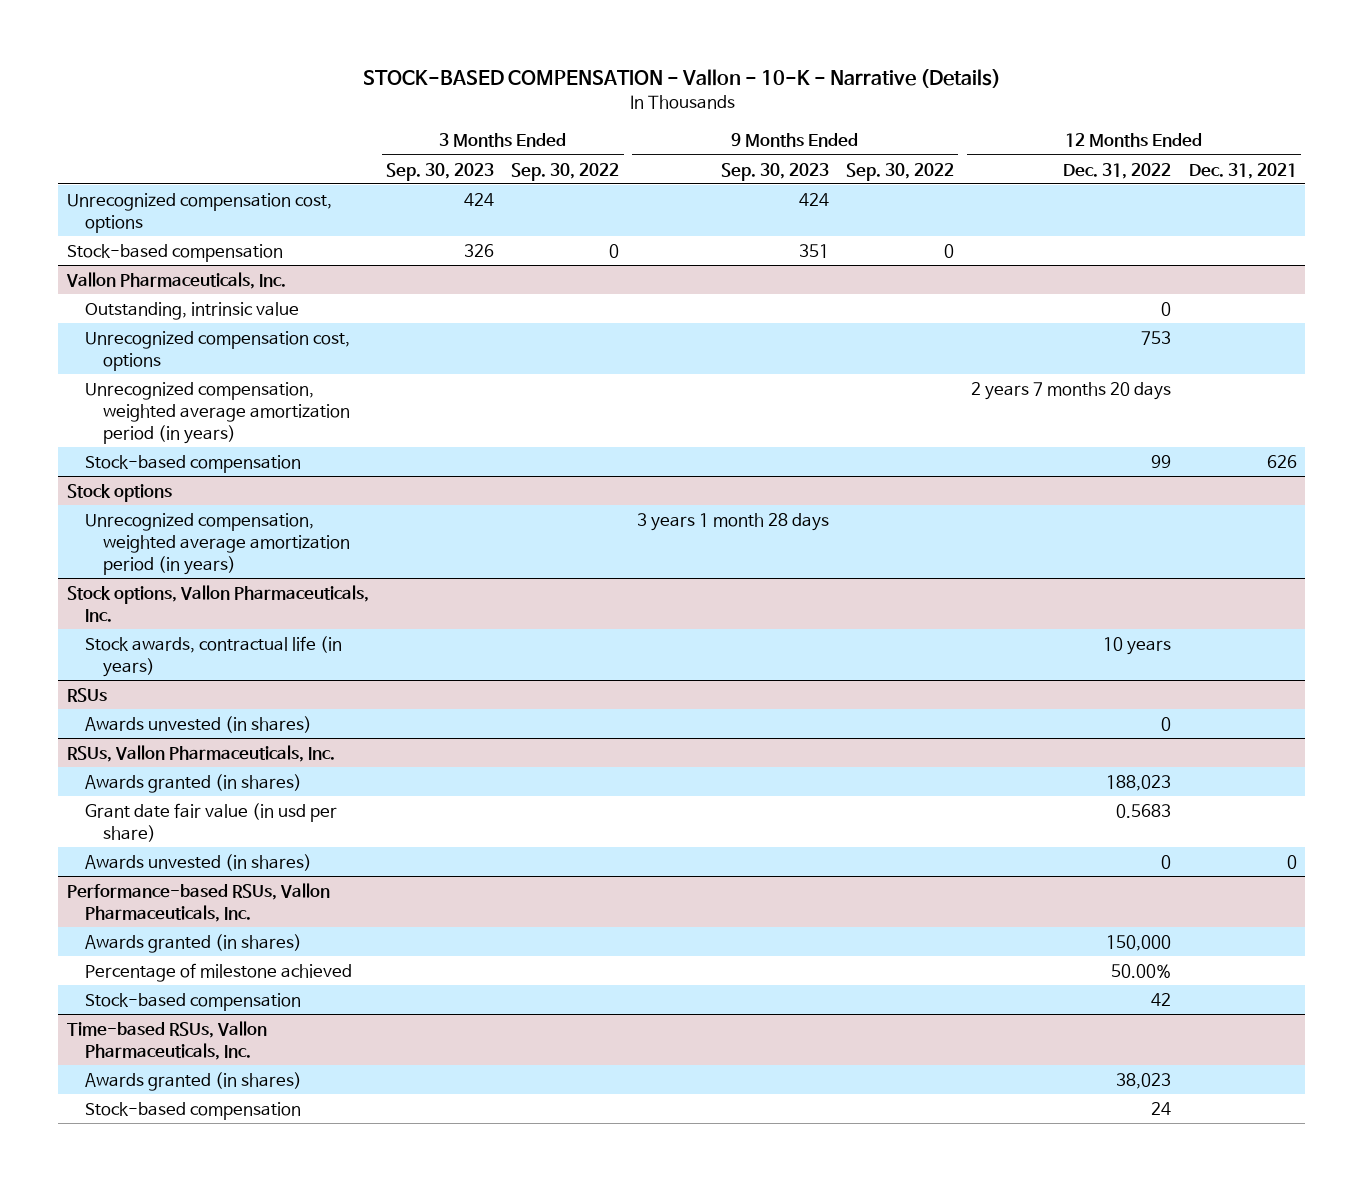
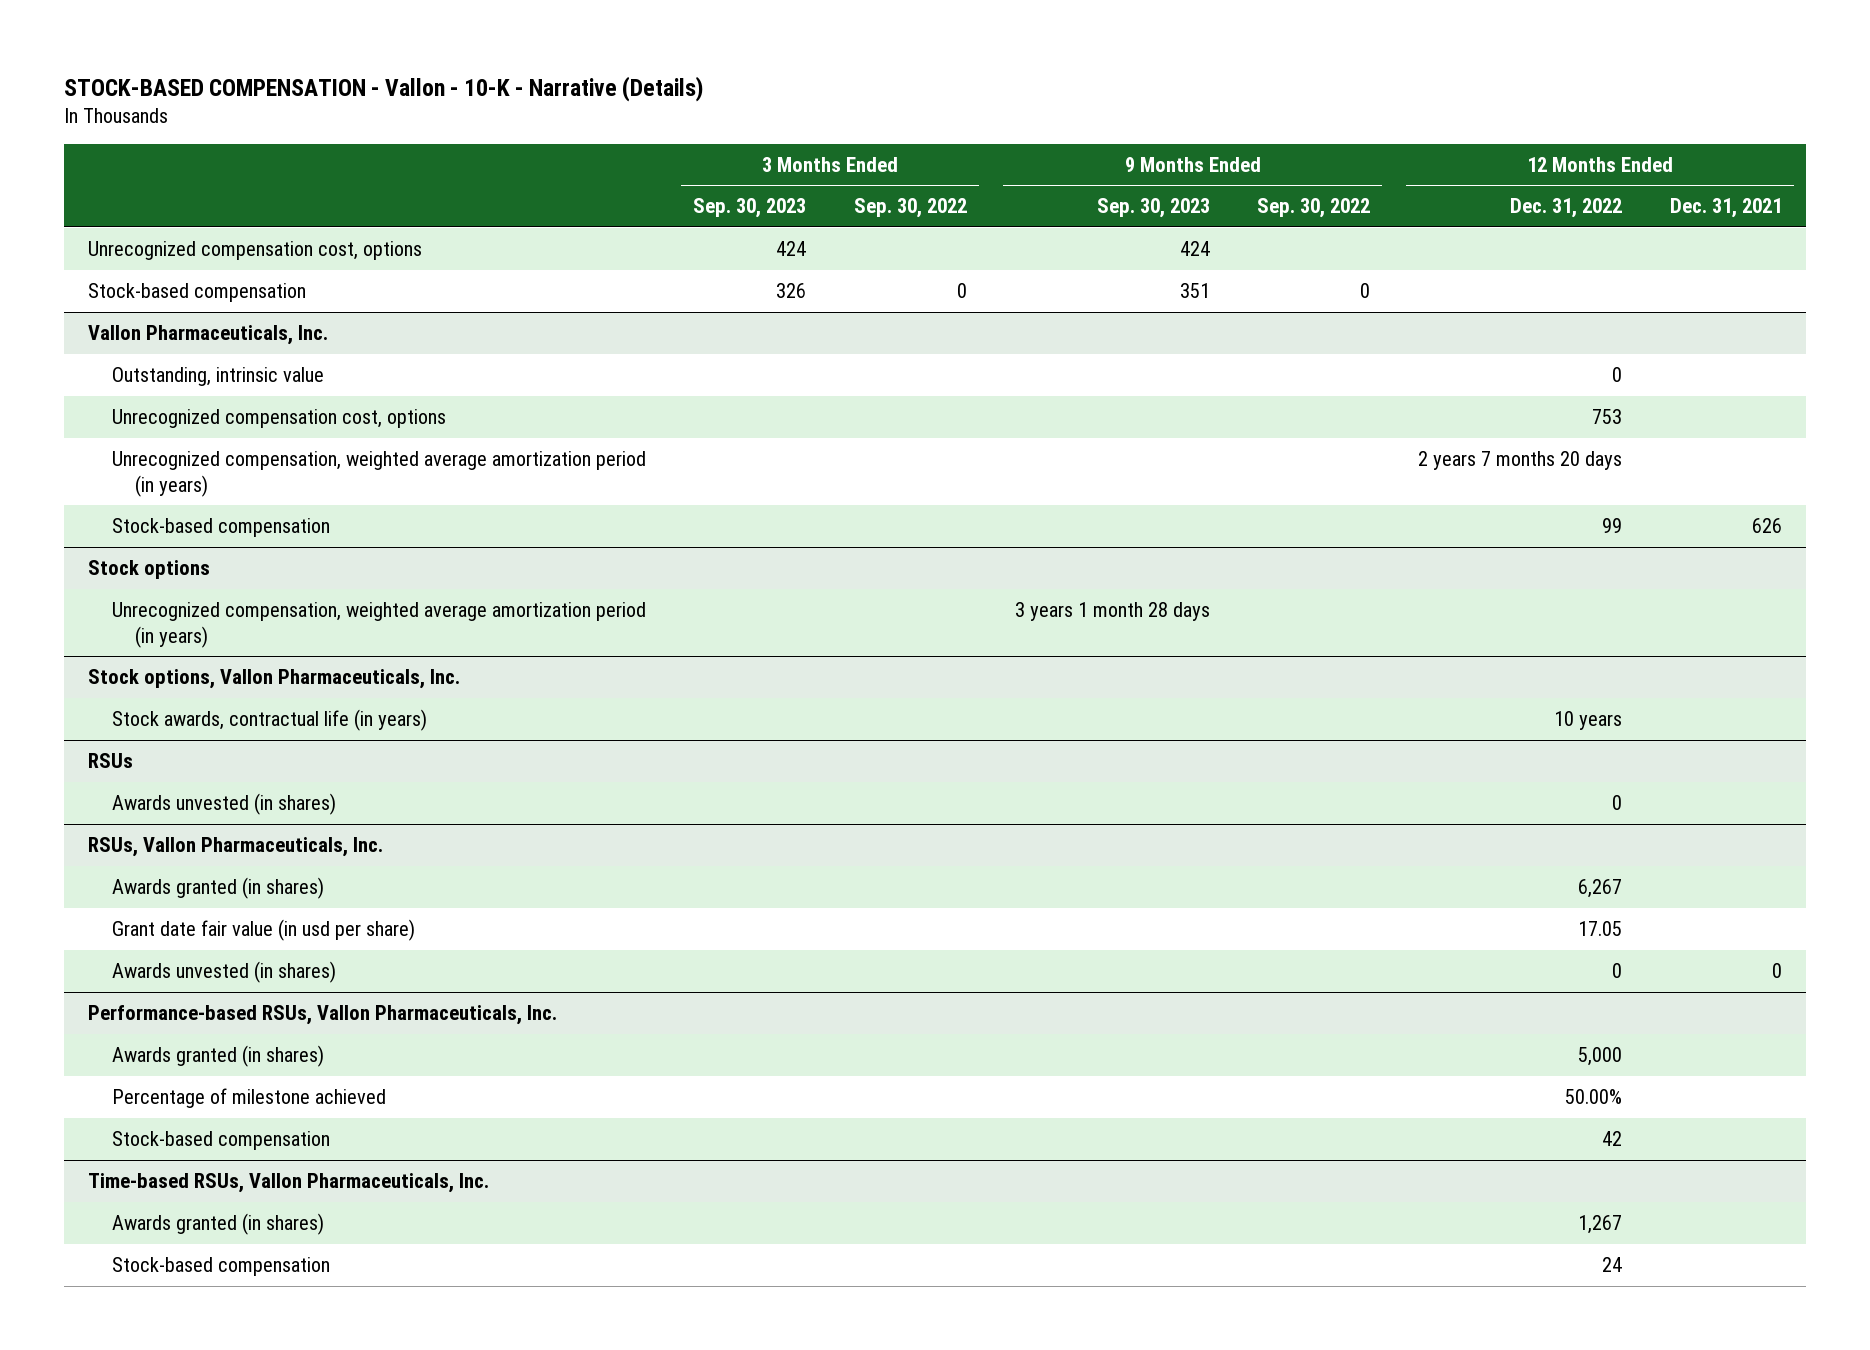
[1106,774,1172,791] 188,023 -> [1578,878,1623,898] 6,267
[1116,803,1172,818] 0.5683 -> [1578,920,1623,936] 17.05
[1106,934,1172,951] 150,000 -> [1578,1046,1623,1066] 5,000
[1116,1072,1172,1089] 38,023 -> [1578,1214,1623,1234] 1,267

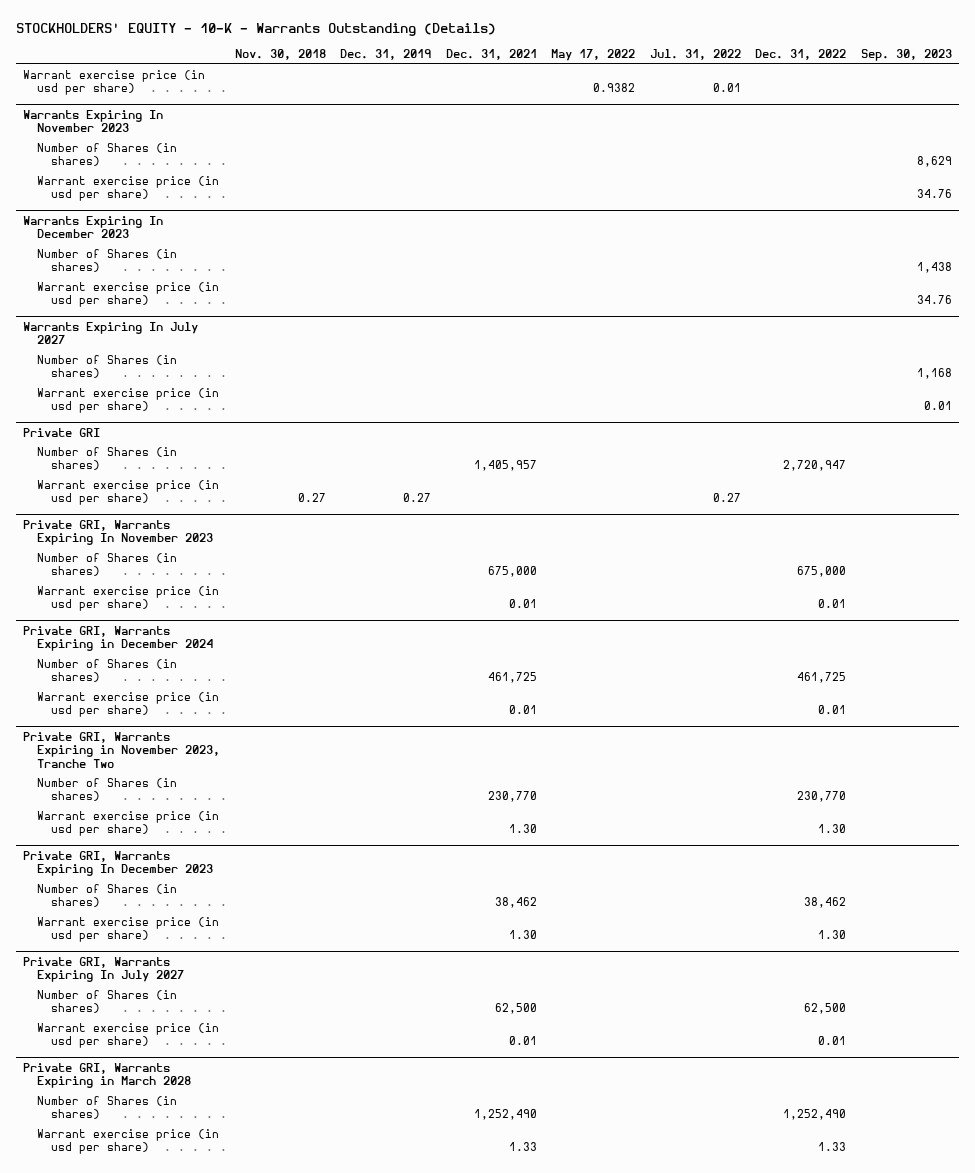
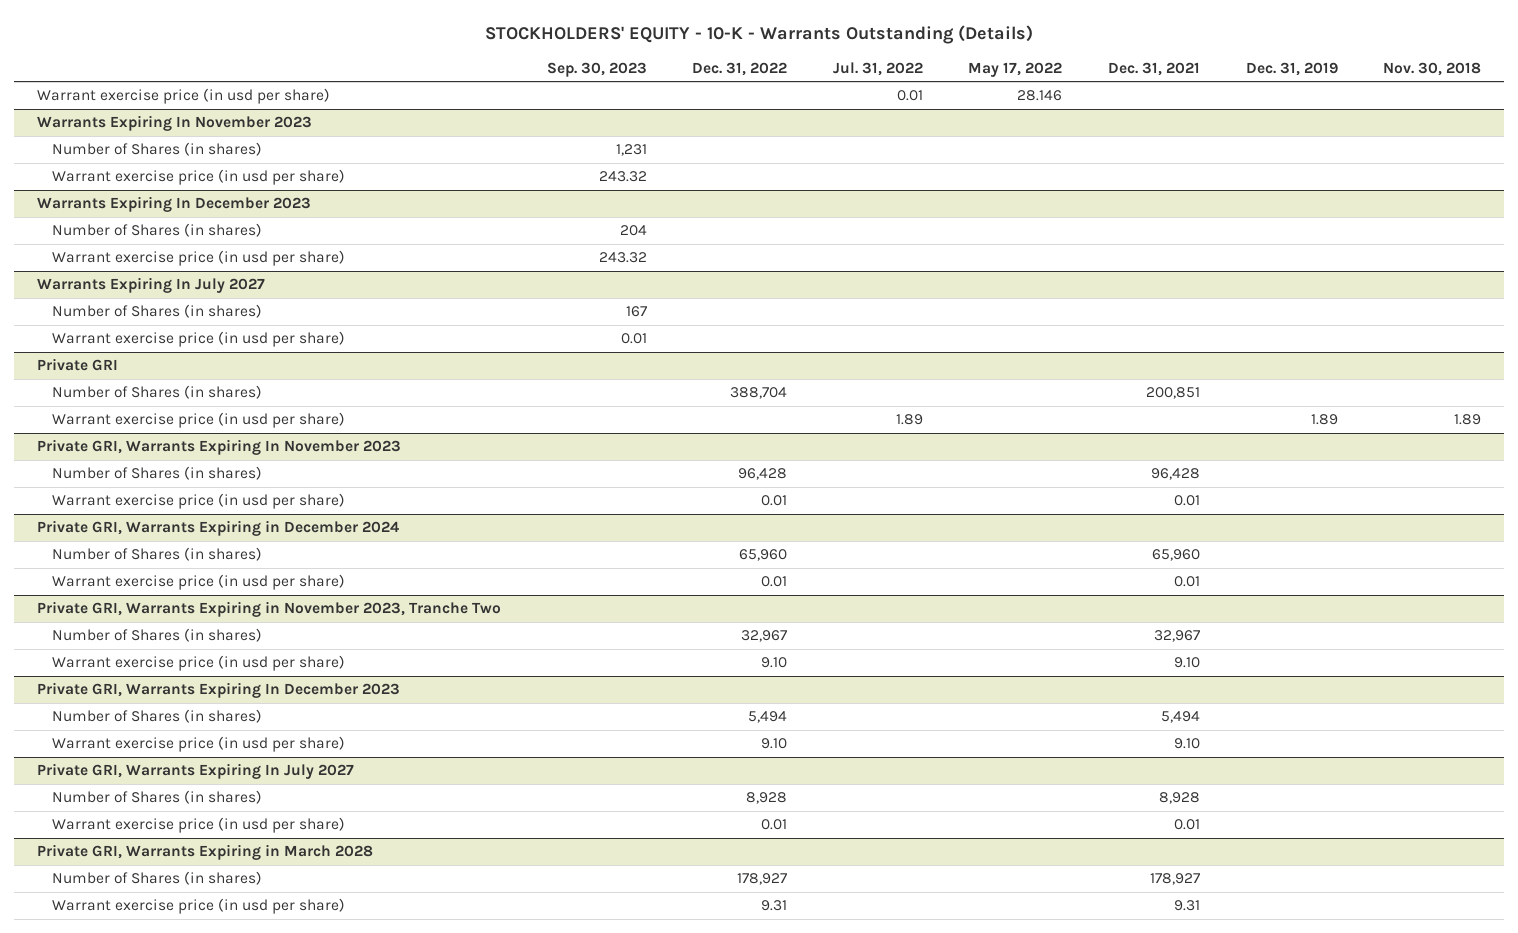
[593,83,636,93] 0.9382 -> [1017,90,1063,102] 28.146
[916,156,952,168] 8,629 -> [615,144,647,157] 1,231
[916,189,952,199] 34.76 -> [598,171,647,183] 243.32
[916,262,952,274] 1,438 -> [619,225,647,237] 204
[916,295,952,305] 34.76 -> [598,252,647,264] 243.32
[916,368,952,380] 1,168 -> [625,306,647,318] 167
[473,460,537,472] 1,405,957 -> [1146,387,1201,400] 200,851
[783,460,847,472] 2,720,947 -> [730,387,788,400] 388,704
[297,493,326,503] 0.27 -> [1454,414,1482,426] 1.89
[403,493,432,503] 0.27 -> [1310,414,1338,426] 1.89
[712,493,741,503] 0.27 -> [895,414,923,426] 1.89
[487,566,537,578] 675,000 -> [1151,468,1201,481] 96,428
[797,566,847,578] 675,000 -> [738,468,788,481] 96,428
[487,672,537,684] 461,725 -> [1152,549,1201,562] 65,960
[797,672,847,684] 461,725 -> [739,549,788,562] 65,960
[487,791,537,803] 230,770 -> [1154,630,1201,643] 32,967
[797,791,847,803] 230,770 -> [741,630,788,643] 32,967
[508,824,537,834] 1.30 -> [1174,657,1201,669] 9.10
[818,824,847,834] 1.30 -> [761,657,788,669] 9.10
[494,897,537,909] 38,462 -> [1161,711,1201,724] 5,494
[804,897,847,909] 38,462 -> [748,711,788,724] 5,494
[508,930,537,940] 1.30 -> [1174,738,1201,750] 9.10
[818,930,847,940] 1.30 -> [761,738,788,750] 9.10
[494,1003,537,1015] 62,500 -> [1159,792,1201,805] 8,928
[804,1003,847,1015] 62,500 -> [746,792,788,805] 8,928
[473,1109,537,1121] 1,252,490 -> [1150,873,1201,886] 178,927
[783,1109,847,1121] 1,252,490 -> [737,873,788,886] 178,927
[508,1142,537,1152] 1.33 -> [1174,900,1201,912] 9.31
[818,1142,847,1152] 1.33 -> [761,900,788,912] 9.31

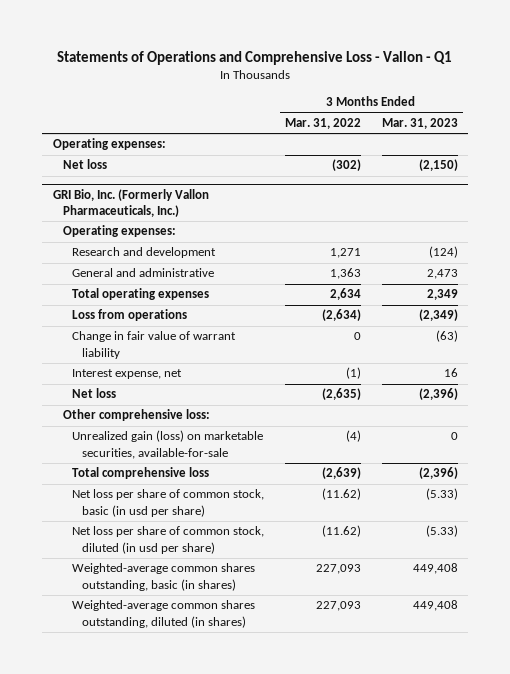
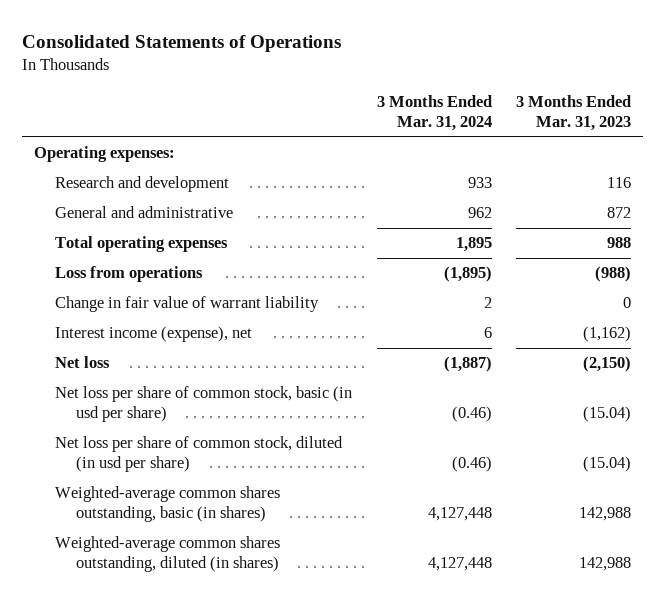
[57,51,453,66] Statements of Operations and Comprehensive Loss - Vallon - Q1 -> [22,34,342,52] Consolidated Statements of Operations
[284,118,361,130] Mar. 31, 2022 -> none
none -> [376,95,492,131] 3 Months Ended Mar. 31, 2024
none -> [55,176,230,193] Research and development
none -> [55,206,234,219] General and administrative
none -> [55,236,229,253] Total operating expenses
none -> [55,266,204,283] Loss from operations
none -> [55,296,320,313] Change in fair value of warrant liability
none -> [55,326,253,343] Interest income (expense), net
[52,188,209,217] GRI Bio, Inc. (Formerly Vallon Pharmaceuticals, Inc.) -> none
[62,225,176,238] Operating expenses: -> none
[72,247,217,259] Research and development -> none
[72,268,215,278] General and administrative -> none
[72,288,210,301] Total operating expenses -> none
[72,309,188,322] Loss from operations -> none
[72,331,237,359] Change in fair value of warrant liability -> none
[72,369,183,380] Interest expense, net -> none
[72,388,117,399] Net loss -> none
[62,409,210,422] Other comprehensive loss: -> none
[72,430,264,459] Unrealized gain (loss) on marketable securities, available-for-sale -> none
[72,467,210,480] Total comprehensive loss -> none
[425,488,458,501] (5.33) -> [583,406,632,423] (15.04)
[425,525,458,538] (5.33) -> [583,456,632,473] (15.04)
[412,563,458,575] 449,408 -> [579,507,632,522] 142,988
[412,600,458,612] 449,408 -> [579,557,632,572] 142,988

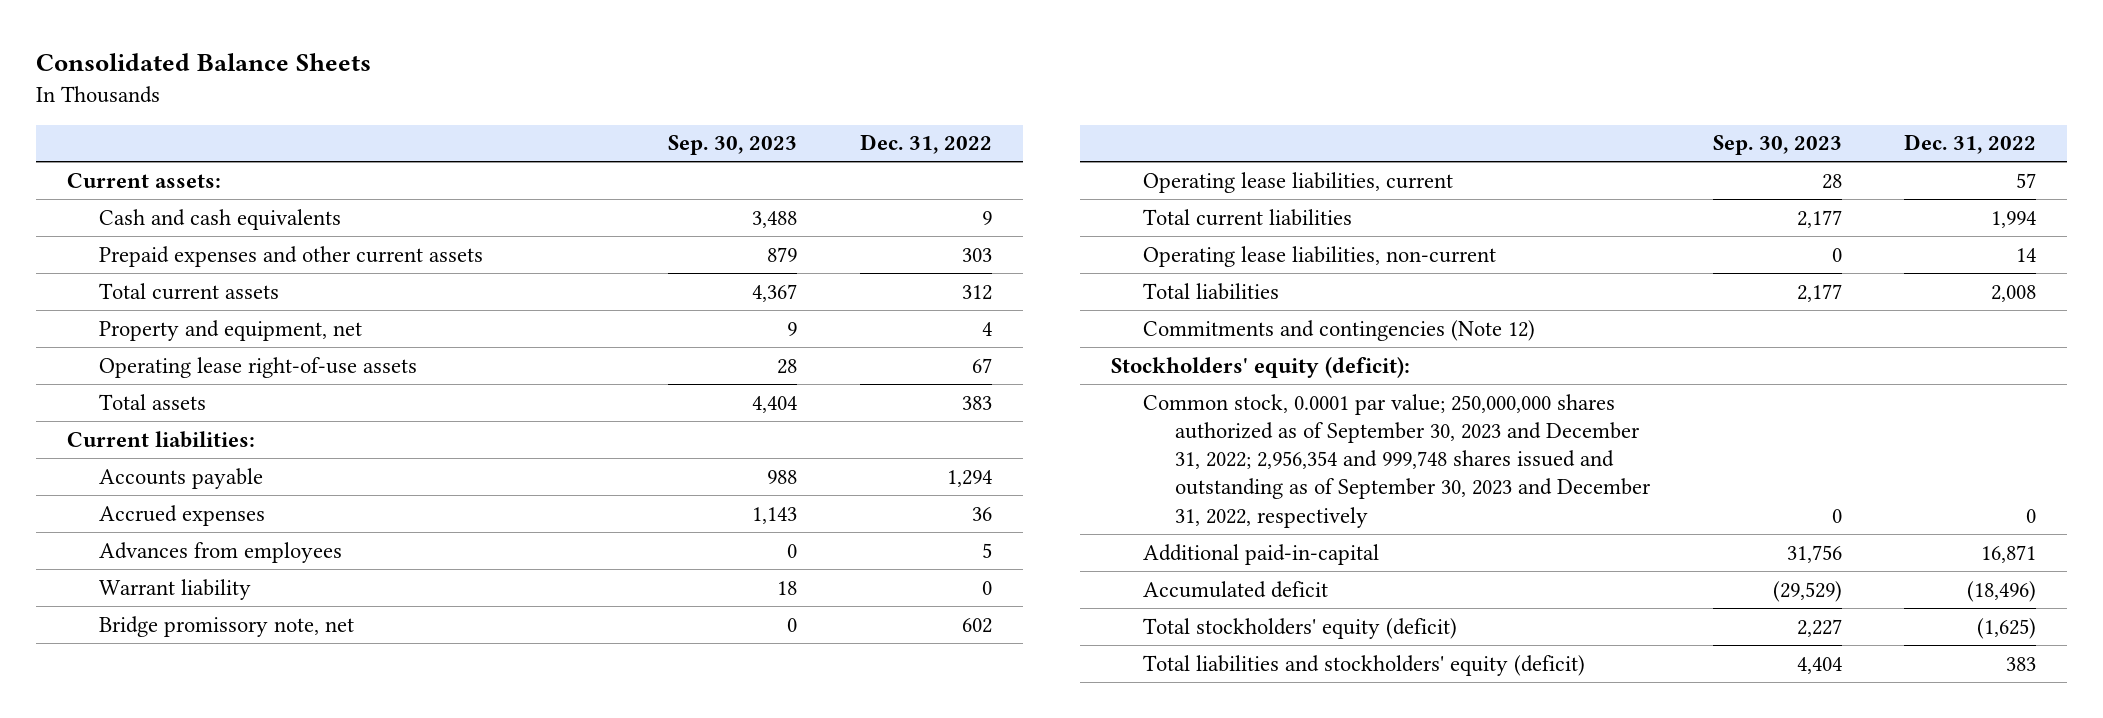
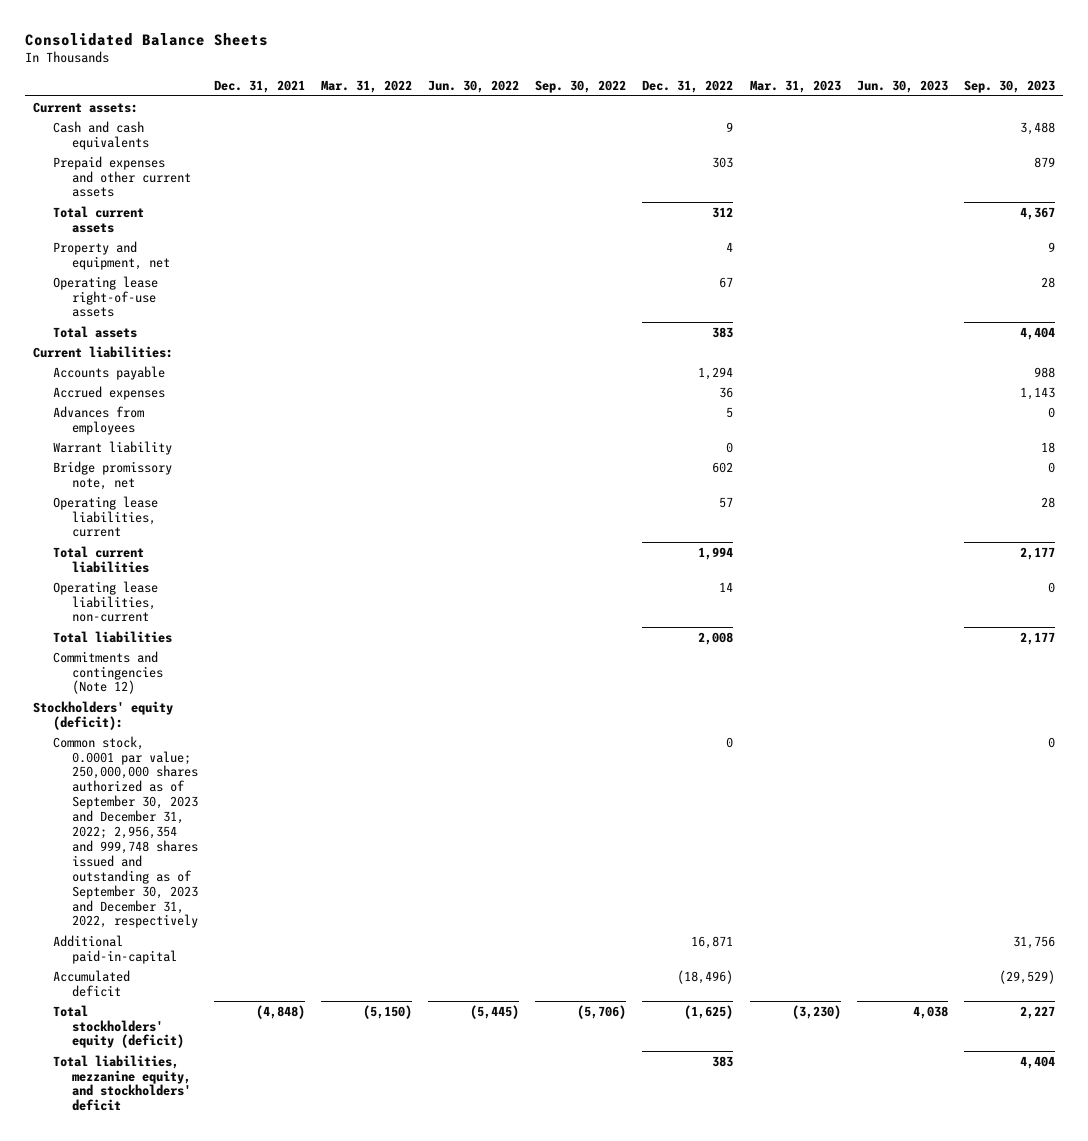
none -> [214,79,306,93] Dec. 31, 2021
none -> [321,79,413,93] Mar. 31, 2022
none -> [428,79,520,93] Jun. 30, 2022
none -> [535,79,627,93] Sep. 30, 2022
none -> [749,79,841,93] Mar. 31, 2023
none -> [856,79,948,93] Jun. 30, 2023
[1143,654,1586,676] Total liabilities and stockholders' equity (deficit) -> [52,1054,191,1112] Total liabilities, mezzanine equity, and stockholders' deficit

